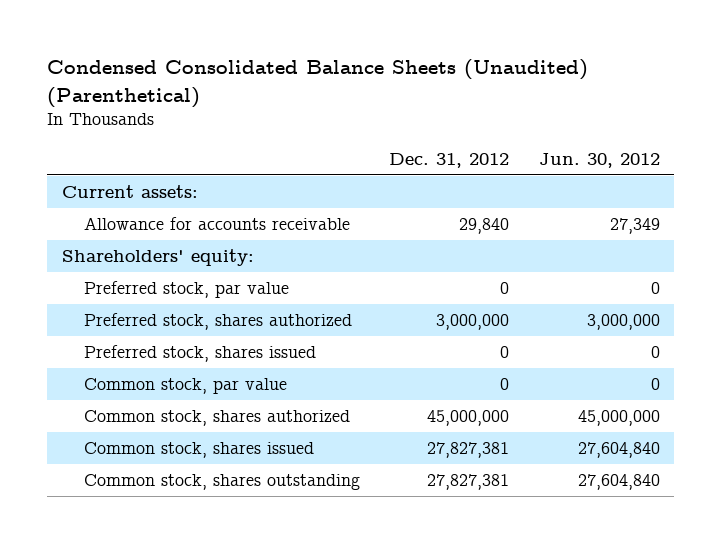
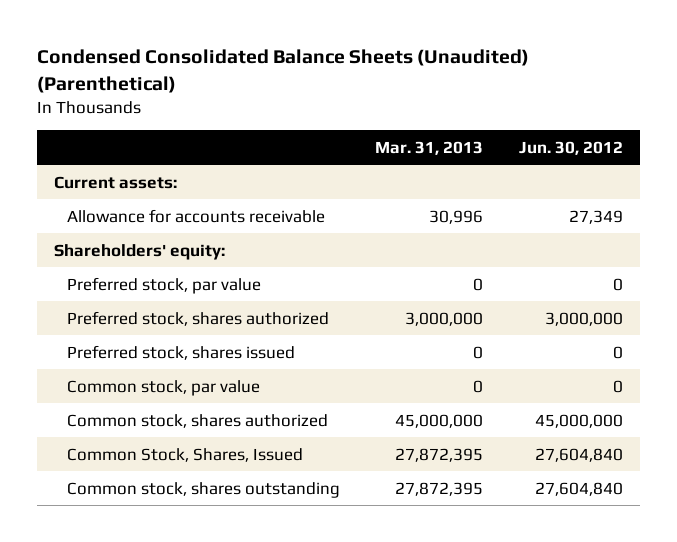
[389,152,510,168] Dec. 31, 2012 -> none
none -> [375,140,484,155] Mar. 31, 2013
[84,442,315,459] Common stock, shares issued -> [67,447,304,462] Common Stock, Shares, Issued

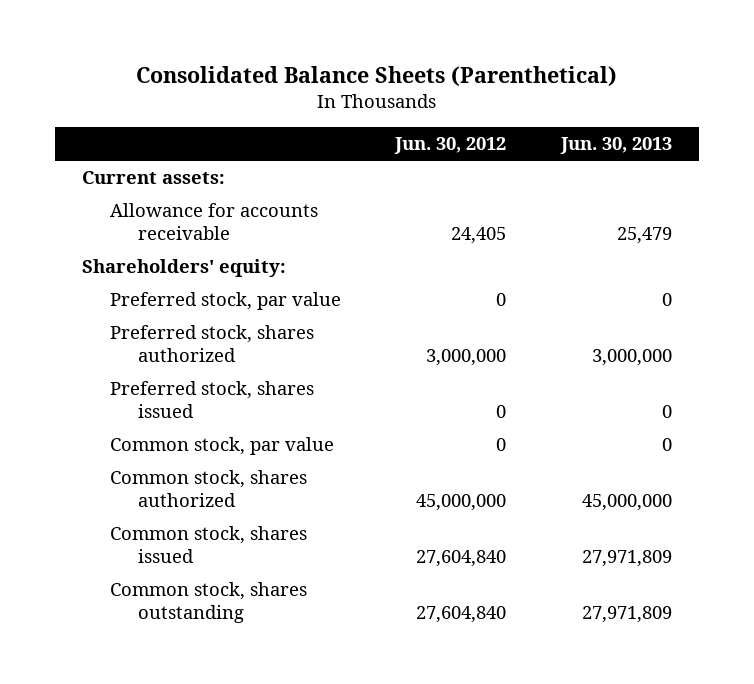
[36,49,529,93] Condensed Consolidated Balance Sheets (Unaudited) (Parenthetical) -> [135,66,617,87] Consolidated Balance Sheets (Parenthetical)
[375,140,484,155] Mar. 31, 2013 -> none
none -> [559,137,672,155] Jun. 30, 2013
[568,209,623,224] 27,349 -> [451,227,507,245] 24,405
[67,447,304,462] Common Stock, Shares, Issued -> [109,526,307,564] Common stock, shares issued

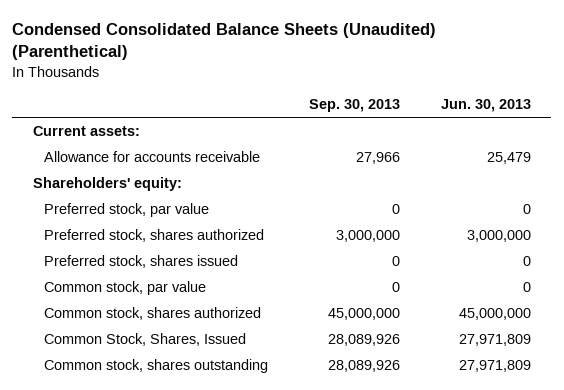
[135,66,617,87] Consolidated Balance Sheets (Parenthetical) -> [12,22,437,61] Condensed Consolidated Balance Sheets (Unaudited) (Parenthetical)
[394,137,507,155] Jun. 30, 2012 -> none
none -> [308,99,400,113] Sep. 30, 2013
[109,526,307,564] Common stock, shares issued -> [43,332,246,346] Common Stock, Shares, Issued

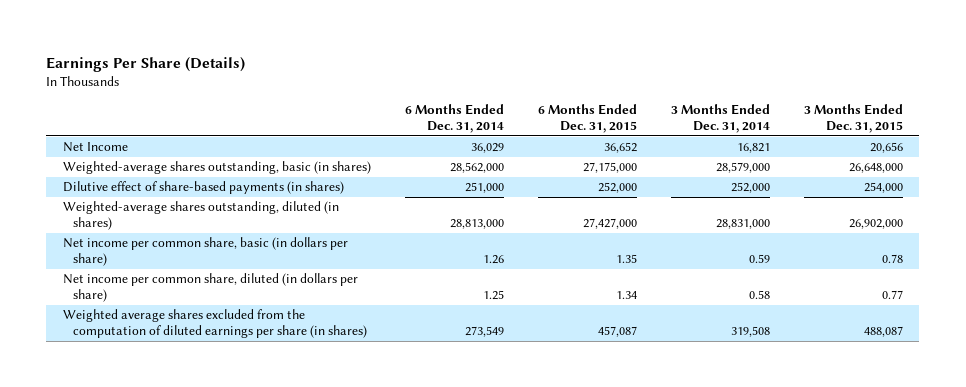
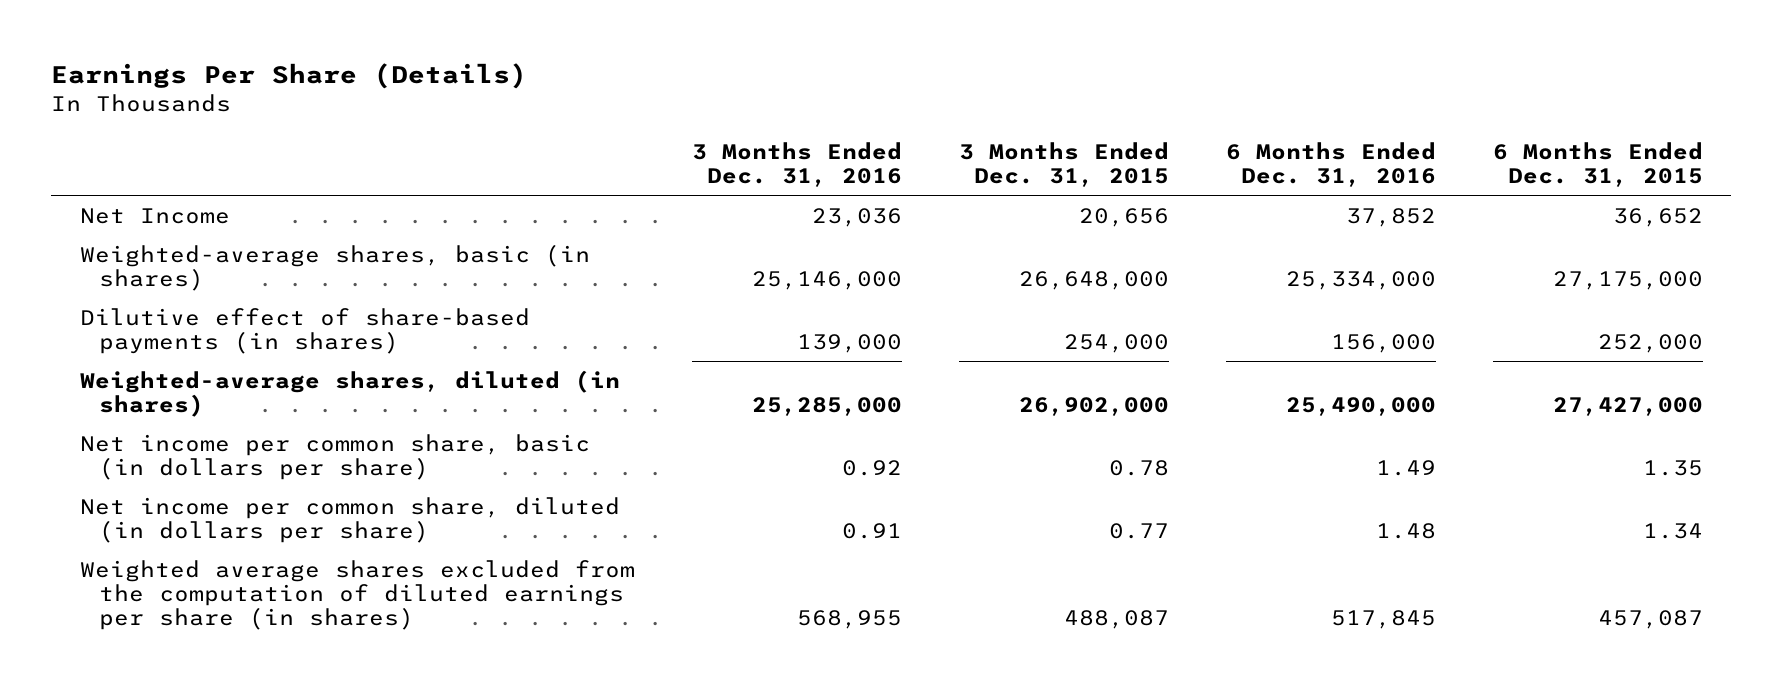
[405,104,505,133] 6 Months Ended Dec. 31, 2014 -> none
[670,104,770,133] 3 Months Ended Dec. 31, 2014 -> none
none -> [691,141,902,187] 3 Months Ended Dec. 31, 2016
none -> [1225,141,1436,187] 6 Months Ended Dec. 31, 2016
[63,161,372,175] Weighted-average shares outstanding, basic (in shares) -> [79,243,590,291] Weighted-average shares, basic (in shares)
[63,201,340,231] Weighted-average shares outstanding, diluted (in shares) -> [79,369,620,417] Weighted-average shares, diluted (in shares)

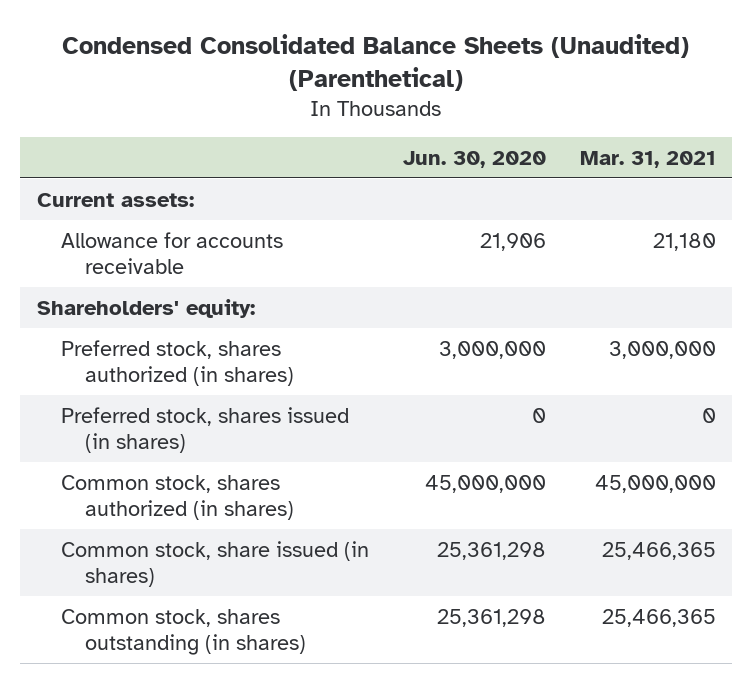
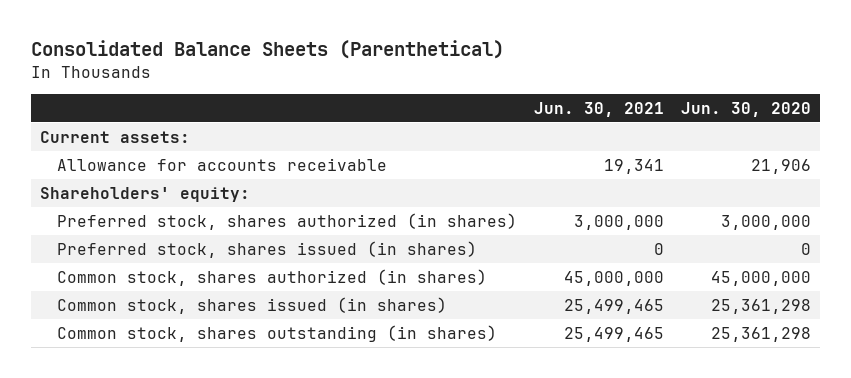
[62,33,690,91] Condensed Consolidated Balance Sheets (Unaudited) (Parenthetical) -> [31,40,505,60] Consolidated Balance Sheets (Parenthetical)
[579,150,716,168] Mar. 31, 2021 -> none
none -> [534,101,665,117] Jun. 30, 2021
[61,540,370,588] Common stock, share issued (in shares) -> [57,296,448,314] Common stock, shares issued (in shares)

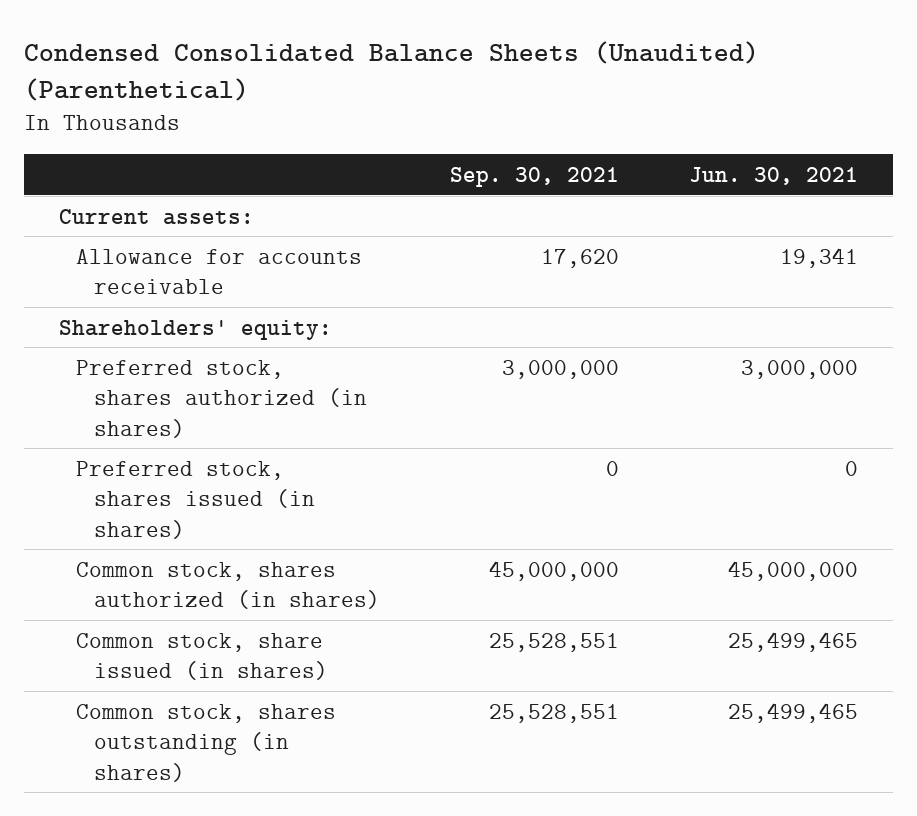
[31,40,505,60] Consolidated Balance Sheets (Parenthetical) -> [23,40,759,101] Condensed Consolidated Balance Sheets (Unaudited) (Parenthetical)
[681,101,812,117] Jun. 30, 2020 -> none
none -> [449,166,619,187] Sep. 30, 2021
[57,296,448,314] Common stock, shares issued (in shares) -> [76,632,328,681] Common stock, share issued (in shares)

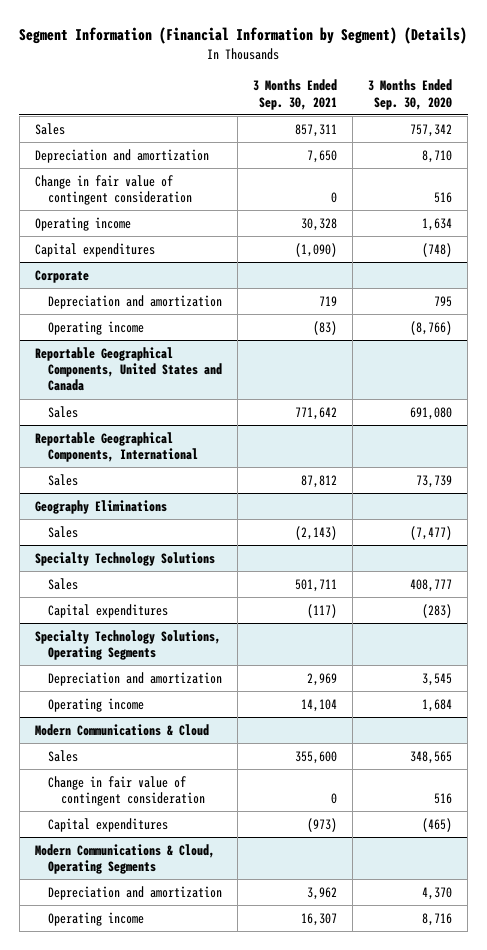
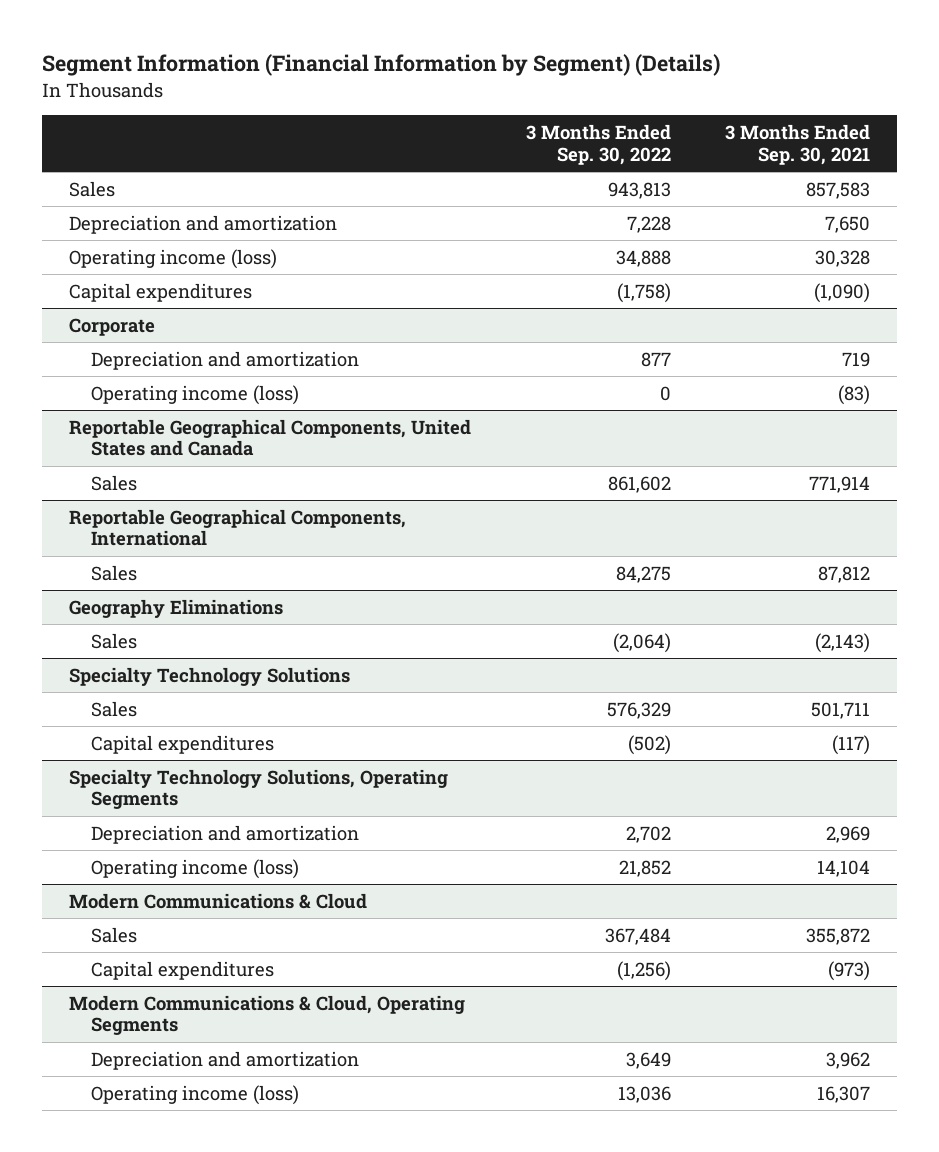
[367,79,452,110] 3 Months Ended Sep. 30, 2020 -> none
none -> [525,124,671,165] 3 Months Ended Sep. 30, 2022
[294,123,337,137] 857,311 -> [805,181,870,199] 857,583
[34,174,192,206] Change in fair value of contingent consideration -> none
[34,216,131,231] Operating income -> [69,248,278,269] Operating income (loss)
[47,320,144,335] Operating income -> [91,384,300,405] Operating income (loss)
[294,406,337,420] 771,642 -> [808,475,870,493] 771,914
[47,697,144,712] Operating income -> [91,858,300,879] Operating income (loss)
[47,775,205,807] Change in fair value of contingent consideration -> none
[294,750,337,764] 355,600 -> [805,927,870,945] 355,872
[47,911,144,926] Operating income -> [91,1084,300,1105] Operating income (loss)

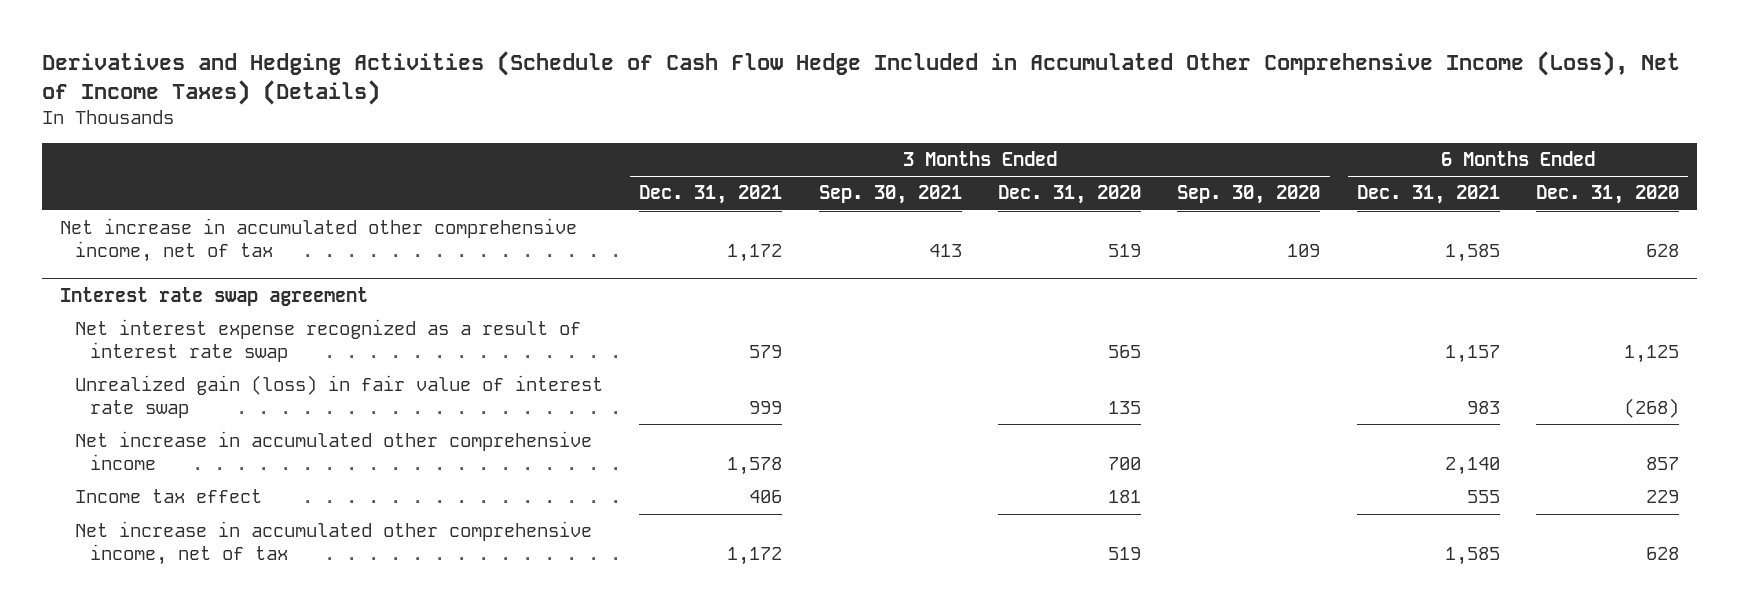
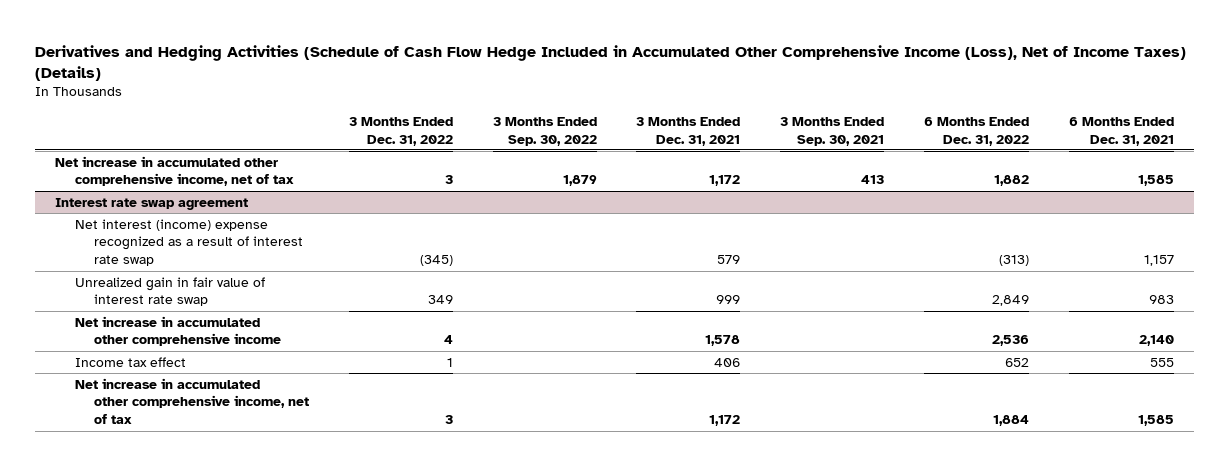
[998,185,1142,205] Dec. 31, 2020 -> none
[1177,185,1321,205] Sep. 30, 2020 -> none
[1536,185,1680,205] Dec. 31, 2020 -> none
none -> [348,116,453,146] 3 Months Ended Dec. 31, 2022
none -> [492,116,597,146] 3 Months Ended Sep. 30, 2022
none -> [923,116,1029,146] 6 Months Ended Dec. 31, 2022
[75,319,582,362] Net interest expense recognized as a result of interest rate swap -> [74,218,303,267] Net interest (income) expense recognized as a result of interest rate swap
[75,375,604,418] Unrealized gain (loss) in fair value of interest rate swap -> [74,276,265,307] Unrealized gain in fair value of interest rate swap

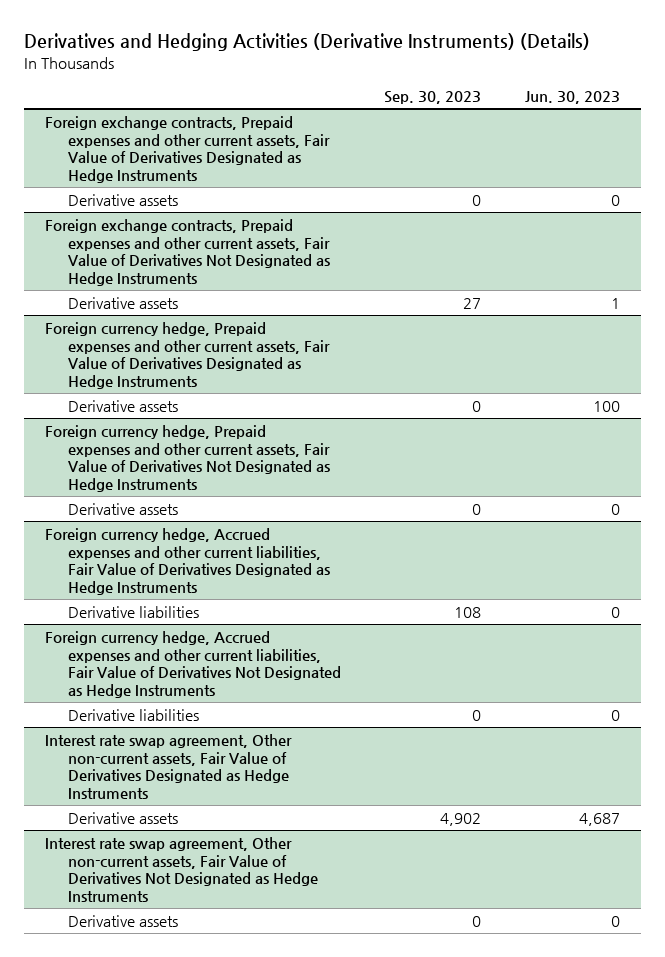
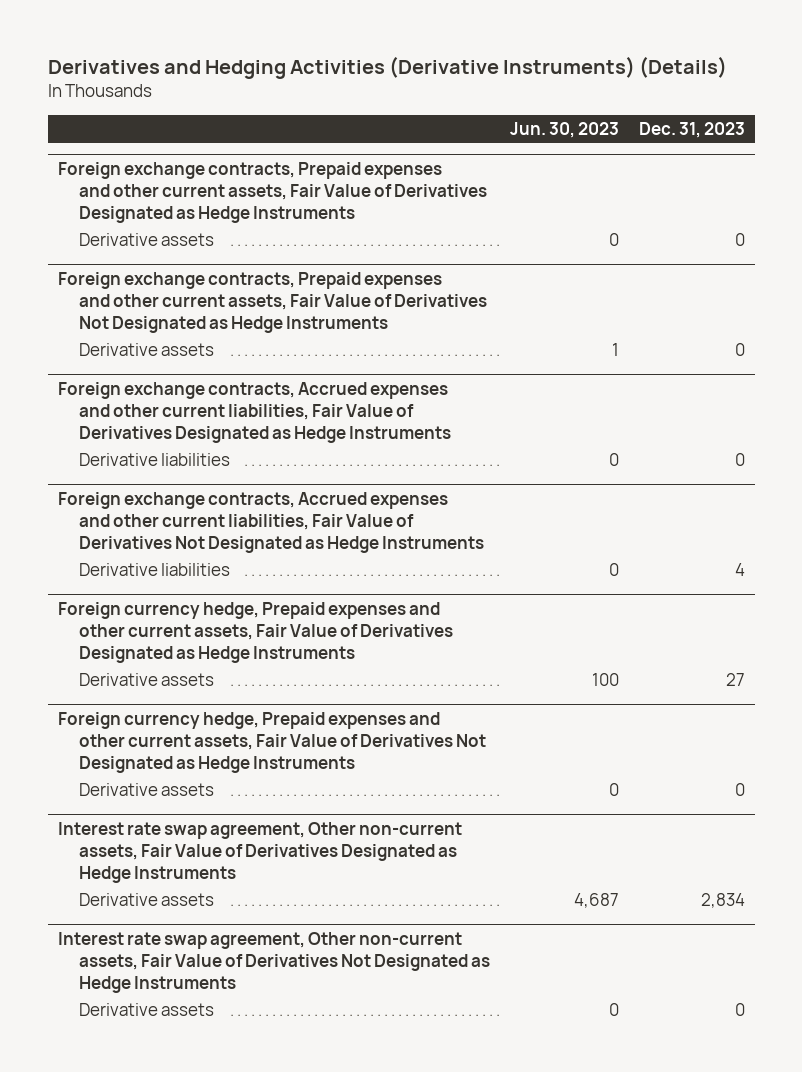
[384,90,482,104] Sep. 30, 2023 -> none
none -> [638,121,745,138] Dec. 31, 2023
none -> [57,382,452,443] Foreign exchange contracts, Accrued expenses and other current liabilities, Fair Value of Derivatives Designated as Hedge Instruments
none -> [79,453,231,467] Derivative liabilities
none -> [57,492,485,553] Foreign exchange contracts, Accrued expenses and other current liabilities, Fair Value of Derivatives Not Designated as Hedge Instruments
none -> [79,563,231,577] Derivative liabilities
[45,527,331,595] Foreign currency hedge, Accrued expenses and other current liabilities, Fair Value of Derivatives Designated as Hedge Instruments -> none
[68,605,200,618] Derivative liabilities -> none
[45,630,342,698] Foreign currency hedge, Accrued expenses and other current liabilities, Fair Value of Derivatives Not Designated as Hedge Instruments -> none
[68,708,200,721] Derivative liabilities -> none

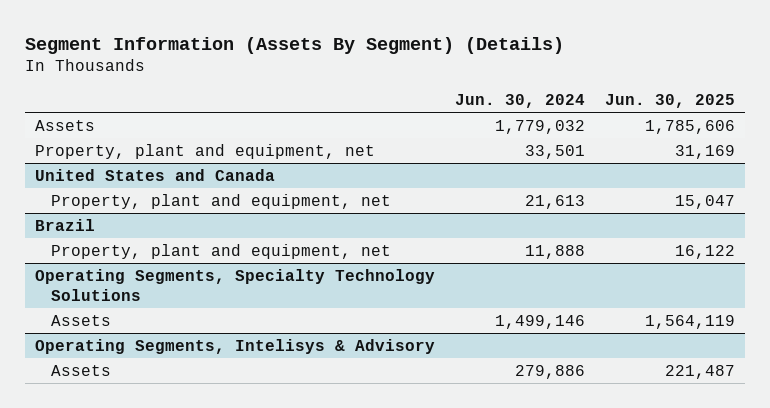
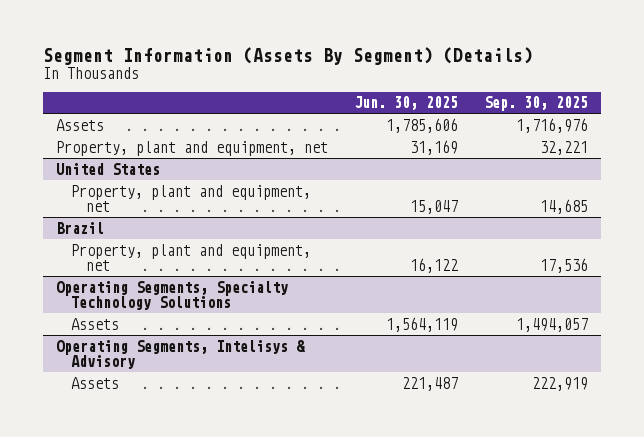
[454,94,585,109] Jun. 30, 2024 -> none
none -> [484,96,589,112] Sep. 30, 2025
[34,168,275,181] United States and Canada -> [56,162,161,175] United States

